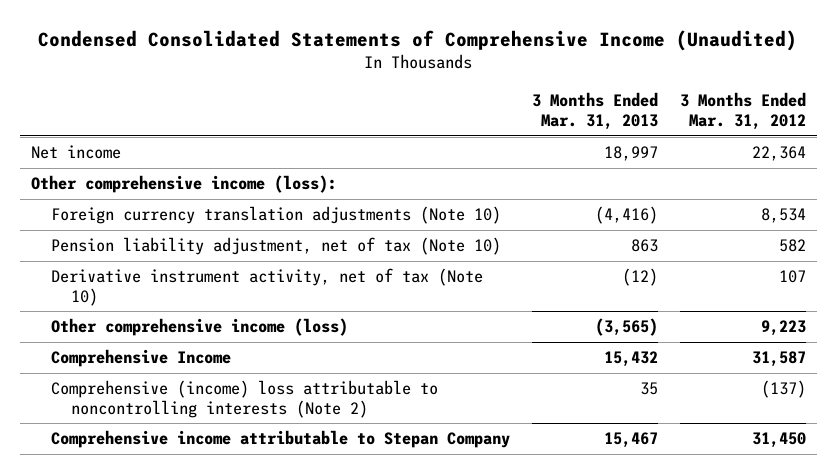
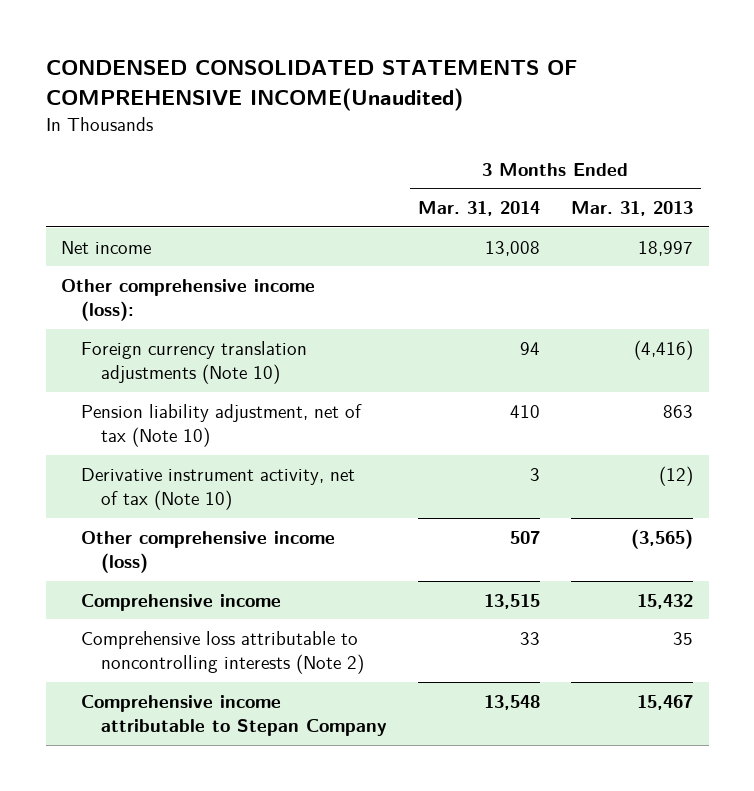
[38,30,798,52] Condensed Consolidated Statements of Comprehensive Income (Unaudited) -> [45,60,577,112] CONDENSED CONSOLIDATED STATEMENTS OF COMPREHENSIVE INCOME(Unaudited)
[679,92,806,131] 3 Months Ended Mar. 31, 2012 -> none
none -> [417,201,540,217] Mar. 31, 2014
[51,349,232,368] Comprehensive Income -> [80,593,281,611] Comprehensive income
[51,380,439,418] Comprehensive (income) loss attributable to noncontrolling interests (Note 2) -> [80,630,364,675] Comprehensive loss attributable to noncontrolling interests (Note 2)

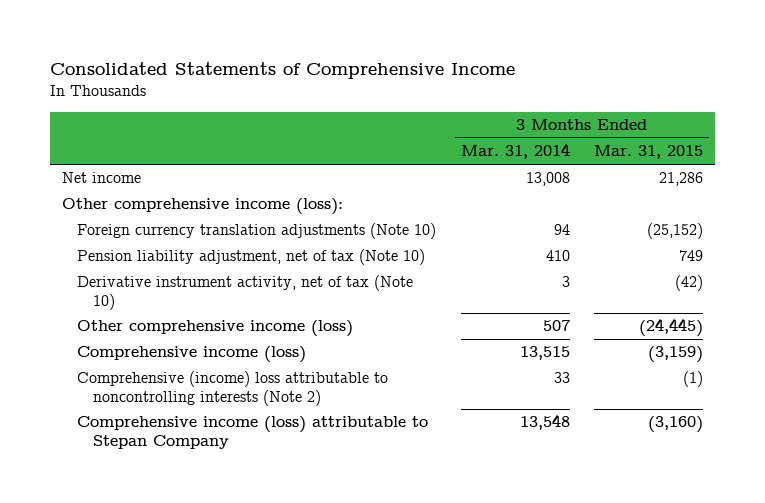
[45,60,577,112] CONDENSED CONSOLIDATED STATEMENTS OF COMPREHENSIVE INCOME(Unaudited) -> [50,61,516,79] Consolidated Statements of Comprehensive Income
[571,201,694,217] Mar. 31, 2013 -> none
none -> [593,145,703,160] Mar. 31, 2015
[80,593,281,611] Comprehensive income -> [77,346,307,364] Comprehensive income (loss)
[80,630,364,675] Comprehensive loss attributable to noncontrolling interests (Note 2) -> [77,371,389,406] Comprehensive (income) loss attributable to noncontrolling interests (Note 2)
[80,694,387,737] Comprehensive income attributable to Stepan Company -> [77,416,429,449] Comprehensive income (loss) attributable to Stepan Company

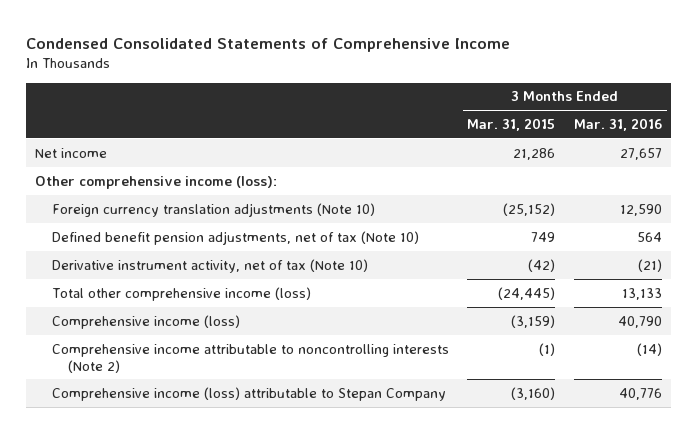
[50,61,516,79] Consolidated Statements of Comprehensive Income -> [26,37,511,52] Condensed Consolidated Statements of Comprehensive Income
[460,143,570,160] Mar. 31, 2014 -> none
none -> [573,117,662,131] Mar. 31, 2016
[77,249,426,266] Pension liability adjustment, net of tax (Note 10) -> [51,230,419,245] Defined benefit pension adjustments, net of tax (Note 10)
[77,320,354,338] Other comprehensive income (loss) -> [51,286,311,301] Total other comprehensive income (loss)
[77,371,389,406] Comprehensive (income) loss attributable to noncontrolling interests (Note 2) -> [51,343,449,373] Comprehensive income attributable to noncontrolling interests (Note 2)

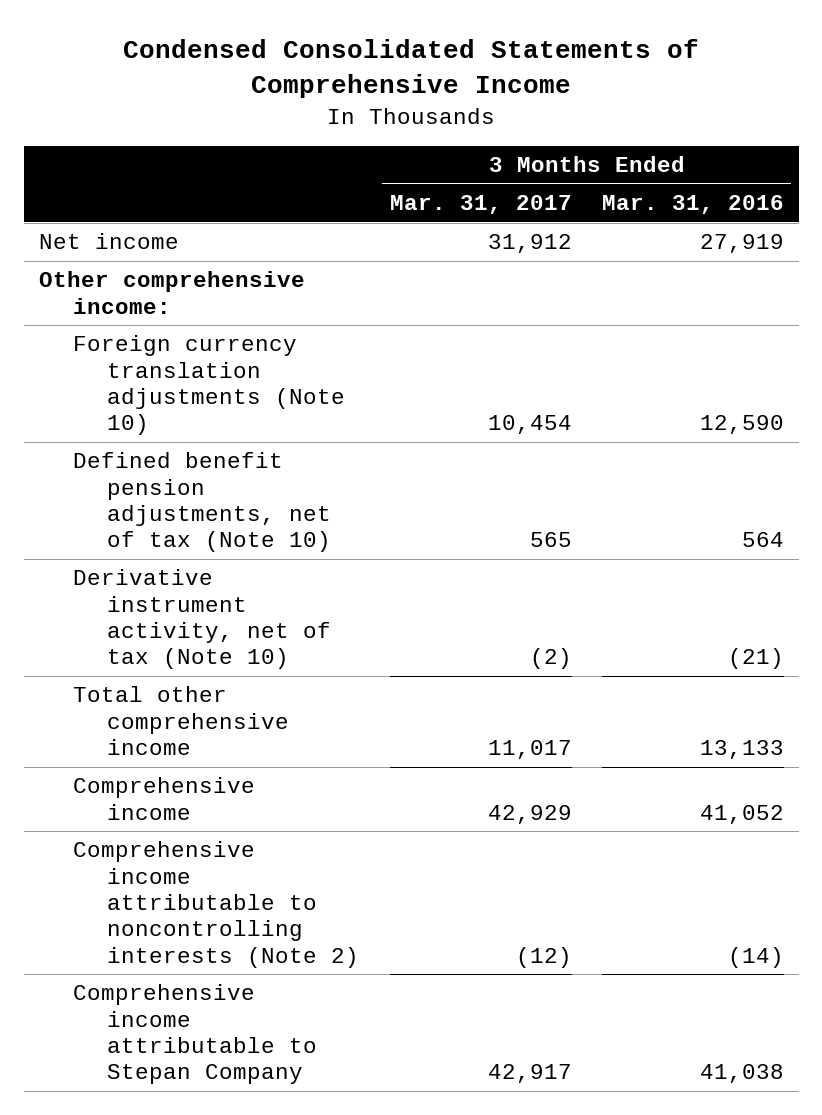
[467,117,556,131] Mar. 31, 2015 -> none
none -> [389,195,572,215] Mar. 31, 2017
[619,147,662,160] 27,657 -> [699,234,784,254] 27,919
[35,175,278,189] Other comprehensive income (loss): -> [38,271,305,314] Other comprehensive income:
[51,286,311,301] Total other comprehensive income (loss) -> [73,686,290,756] Total other comprehensive income
[51,314,240,329] Comprehensive income (loss) -> [73,777,256,820] Comprehensive income
[617,315,662,328] 40,790 -> [699,804,784,824] 41,052
[51,386,446,401] Comprehensive income (loss) attributable to Stepan Company -> [73,984,318,1085] Comprehensive income attributable to Stepan Company
[618,387,662,400] 40,776 -> [699,1064,784,1084] 41,038

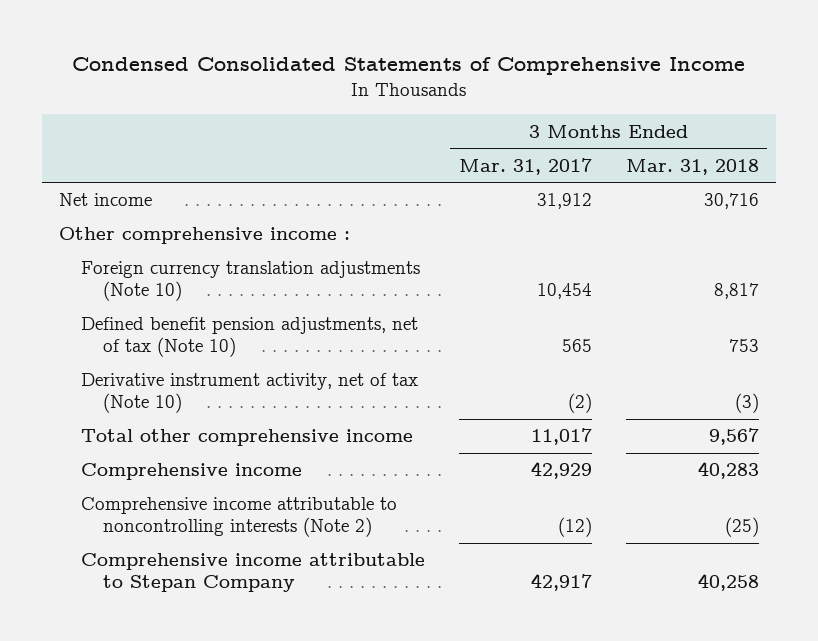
[601,195,784,215] Mar. 31, 2016 -> none
none -> [625,158,759,175] Mar. 31, 2018
[38,271,305,314] Other comprehensive income: -> [59,227,351,245] Other comprehensive income :

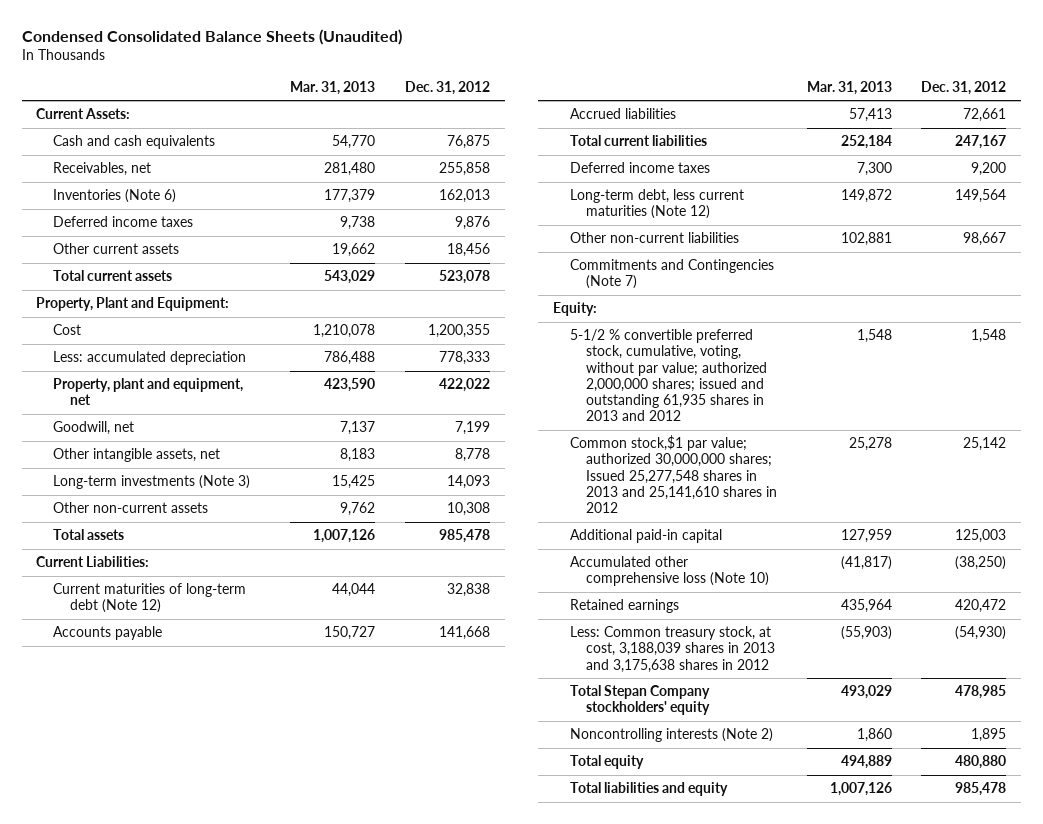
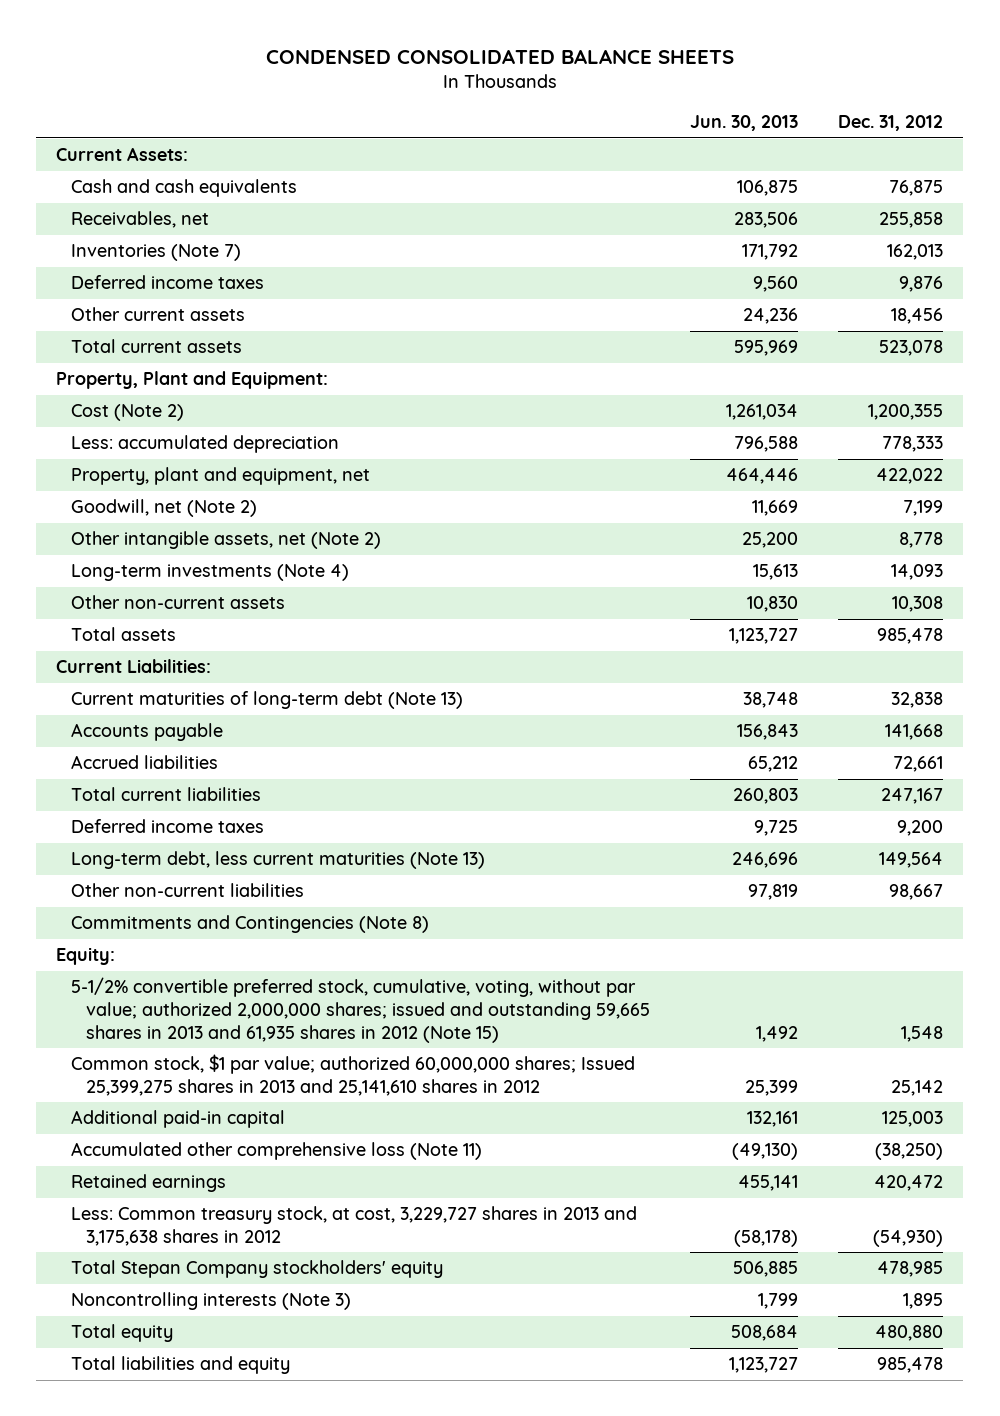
[21,29,402,46] Condensed Consolidated Balance Sheets (Unaudited) -> [265,49,734,65] CONDENSED CONSOLIDATED BALANCE SHEETS
[290,80,376,95] Mar. 31, 2013 -> none
none -> [689,115,798,132] Jun. 30, 2013
[52,189,176,204] Inventories (Note 6) -> [71,244,242,262] Inventories (Note 7)
[52,324,81,336] Cost -> [71,404,185,422] Cost (Note 2)
[52,421,134,436] Goodwill, net -> [71,499,258,518] Goodwill, net (Note 2)
[52,448,220,463] Other intangible assets, net -> [71,531,382,550] Other intangible assets, net (Note 2)
[52,475,250,490] Long-term investments (Note 3) -> [71,564,350,582] Long-term investments (Note 4)
[52,583,246,614] Current maturities of long-term debt (Note 12) -> [71,691,464,710] Current maturities of long-term debt (Note 13)
[569,189,744,220] Long-term debt, less current maturities (Note 12) -> [71,851,486,870] Long-term debt, less current maturities (Note 13)
[569,259,774,290] Commitments and Contingencies (Note 7) -> [71,915,430,934] Commitments and Contingencies (Note 8)
[569,329,768,422] 5-1/2 % convertible preferred stock, cumulative, voting, without par value; authorized 2,000,000 shares; issued and outstanding 61,935 shares in 2013 and 2012 -> [71,977,650,1043] 5-1/2% convertible preferred stock, cumulative, voting, without par value; authorized 2,000,000 shares; issued and outstanding 59,665 shares in 2013 and 61,935 shares in 2012 (Note 15)
[569,435,778,513] Common stock,$1 par value; authorized 30,000,000 shares; Issued 25,277,548 shares in 2013 and 25,141,610 shares in 2012 -> [71,1054,636,1096] Common stock, $1 par value; authorized 60,000,000 shares; Issued 25,399,275 shares in 2013 and 25,141,610 shares in 2012
[569,556,770,587] Accumulated other comprehensive loss (Note 10) -> [71,1142,483,1161] Accumulated other comprehensive loss (Note 11)
[569,626,776,673] Less: Common treasury stock, at cost, 3,188,039 shares in 2013 and 3,175,638 shares in 2012 -> [71,1206,638,1246] Less: Common treasury stock, at cost, 3,229,727 shares in 2013 and 3,175,638 shares in 2012
[569,728,773,743] Noncontrolling interests (Note 2) -> [71,1292,352,1311] Noncontrolling interests (Note 3)

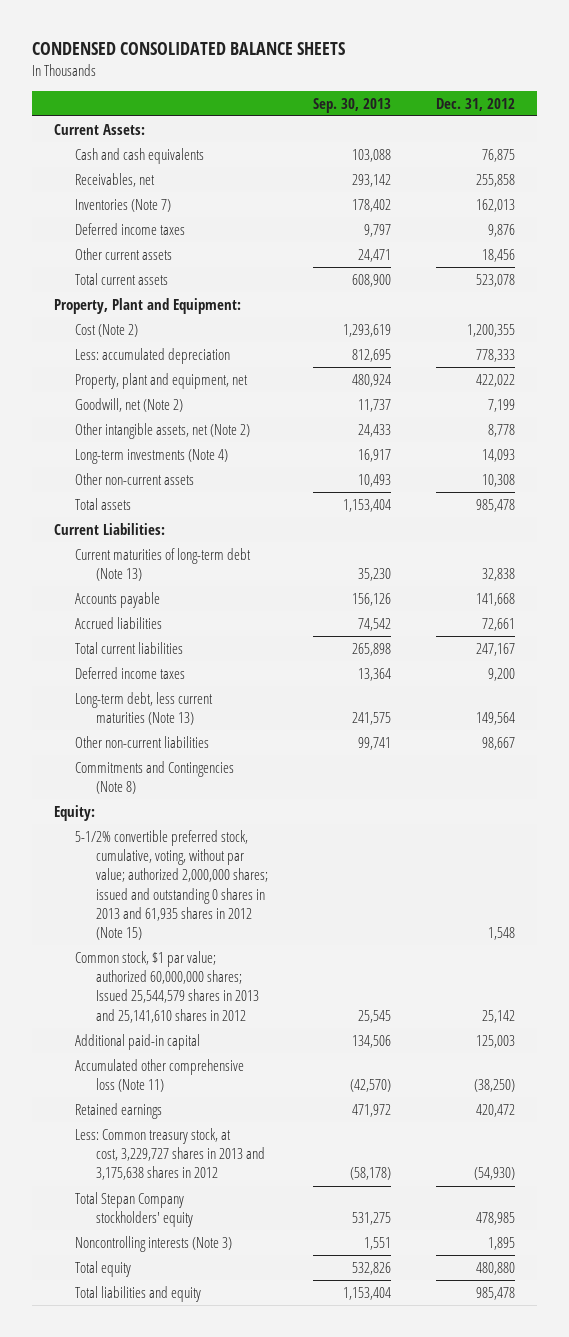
[689,115,798,132] Jun. 30, 2013 -> none
none -> [312,97,391,113] Sep. 30, 2013
[71,977,650,1043] 5-1/2% convertible preferred stock, cumulative, voting, without par value; authorized 2,000,000 shares; issued and outstanding 59,665 shares in 2013 and 61,935 shares in 2012 (Note 15) -> [75,829,268,941] 5-1/2% convertible preferred stock, cumulative, voting, without par value; authorized 2,000,000 shares; issued and outstanding 0 shares in 2013 and 61,935 shares in 2012 (Note 15)
[71,1054,636,1096] Common stock, $1 par value; authorized 60,000,000 shares; Issued 25,399,275 shares in 2013 and 25,141,610 shares in 2012 -> [75,950,259,1023] Common stock, $1 par value; authorized 60,000,000 shares; Issued 25,544,579 shares in 2013 and 25,141,610 shares in 2012

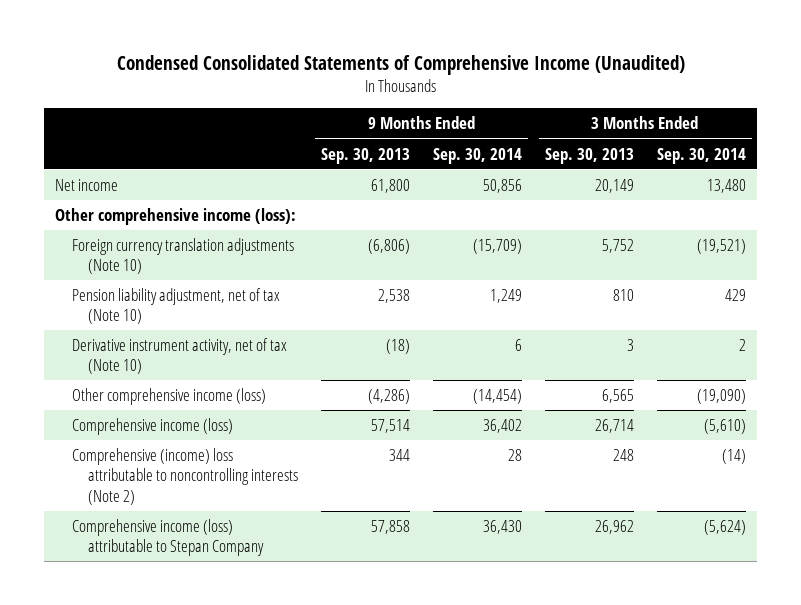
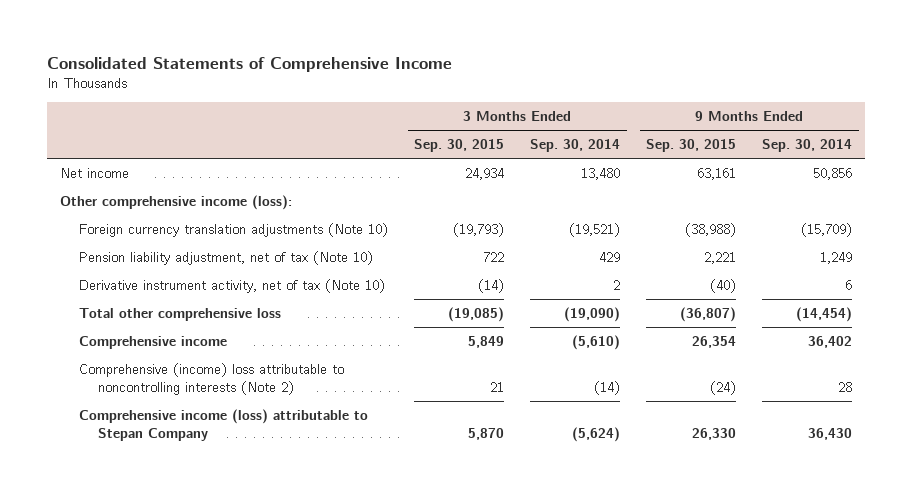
[116,54,685,75] Condensed Consolidated Statements of Comprehensive Income (Unaudited) -> [47,57,453,73] Consolidated Statements of Comprehensive Income
[321,147,411,164] Sep. 30, 2013 -> none
[544,147,634,164] Sep. 30, 2013 -> none
none -> [414,139,505,153] Sep. 30, 2015
none -> [646,139,737,153] Sep. 30, 2015
[71,387,266,405] Other comprehensive income (loss) -> [79,307,282,321] Total other comprehensive loss
[71,417,233,435] Comprehensive income (loss) -> [79,335,228,349] Comprehensive income

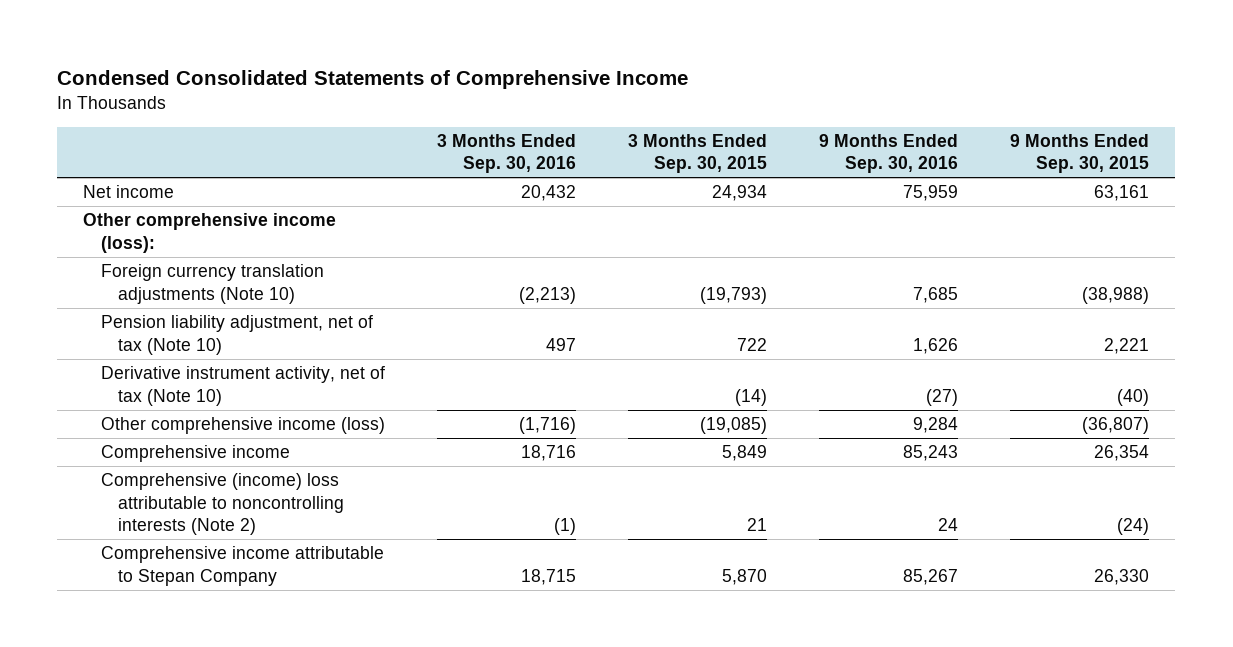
[47,57,453,73] Consolidated Statements of Comprehensive Income -> [57,69,689,89] Condensed Consolidated Statements of Comprehensive Income
[530,139,621,153] Sep. 30, 2014 -> none
[762,139,853,153] Sep. 30, 2014 -> none
none -> [436,133,576,174] 3 Months Ended Sep. 30, 2016
none -> [819,133,959,174] 9 Months Ended Sep. 30, 2016
[79,307,282,321] Total other comprehensive loss -> [100,417,385,435] Other comprehensive income (loss)
[79,408,369,441] Comprehensive income (loss) attributable to Stepan Company -> [100,546,384,586] Comprehensive income attributable to Stepan Company

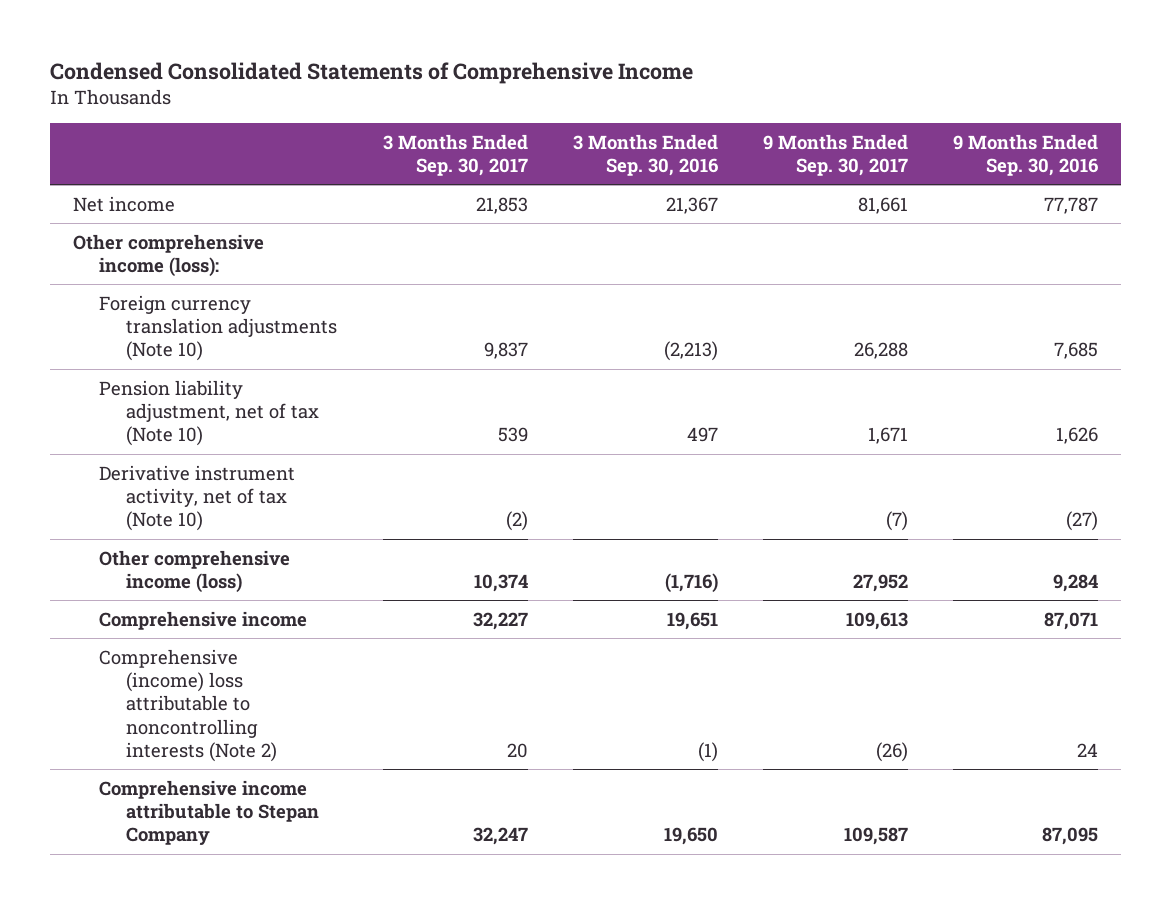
[628,133,768,174] 3 Months Ended Sep. 30, 2015 -> none
[1010,133,1150,174] 9 Months Ended Sep. 30, 2015 -> none
none -> [382,133,528,176] 3 Months Ended Sep. 30, 2017
none -> [763,133,909,176] 9 Months Ended Sep. 30, 2017
[520,185,576,202] 20,432 -> [665,196,718,214] 21,367
[903,185,959,202] 75,959 -> [1044,196,1099,214] 77,787
[520,445,576,462] 18,716 -> [666,611,718,630] 19,651
[903,445,959,462] 85,243 -> [1044,611,1099,630] 87,071
[520,568,576,585] 18,715 -> [663,827,718,846] 19,650
[903,568,959,585] 85,267 -> [1042,827,1099,846] 87,095

